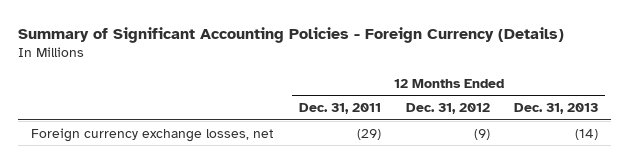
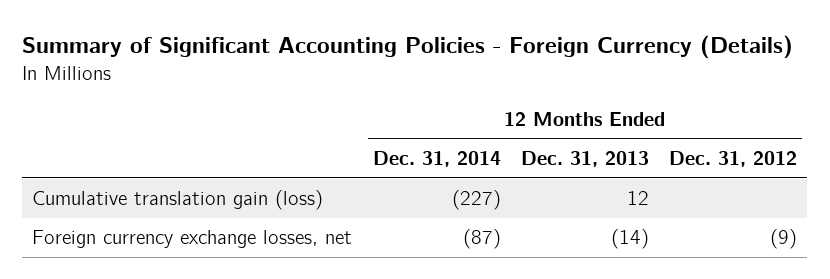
[298,103,381,115] Dec. 31, 2011 -> none
none -> [372,151,501,168] Dec. 31, 2014
none -> [32,190,324,211] Cumulative translation gain (loss)

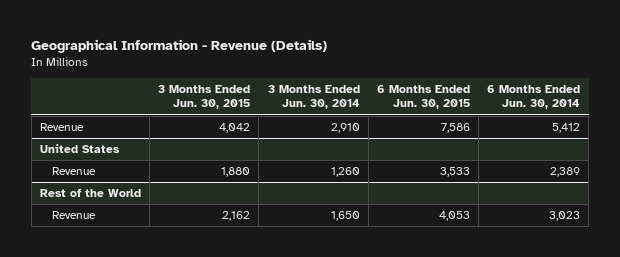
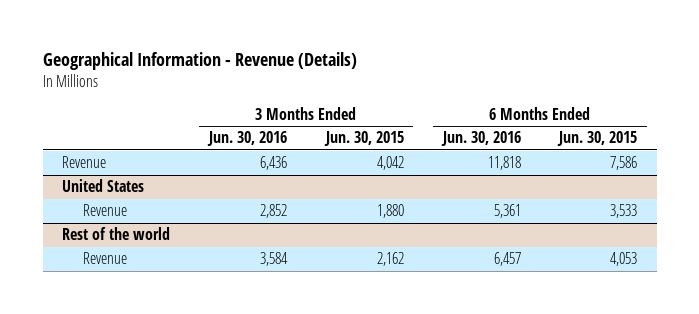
[267,84,360,110] 3 Months Ended Jun. 30, 2014 -> none
[487,84,581,110] 6 Months Ended Jun. 30, 2014 -> none
none -> [206,131,287,147] Jun. 30, 2016
none -> [440,131,521,147] Jun. 30, 2016
[39,188,141,198] Rest of the World -> [61,227,170,241] Rest of the world

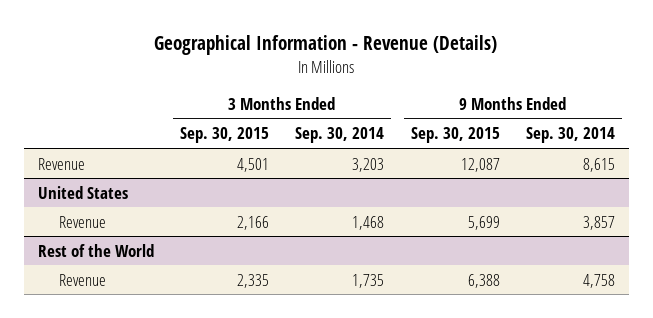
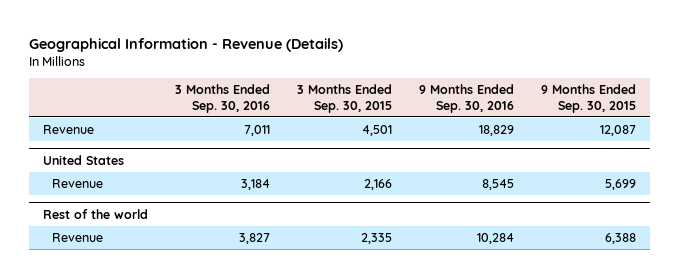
[295,127,385,144] Sep. 30, 2014 -> none
[526,127,616,144] Sep. 30, 2014 -> none
none -> [174,84,270,113] 3 Months Ended Sep. 30, 2016
none -> [419,84,515,113] 9 Months Ended Sep. 30, 2016
[37,243,154,257] Rest of the World -> [42,208,148,219] Rest of the world

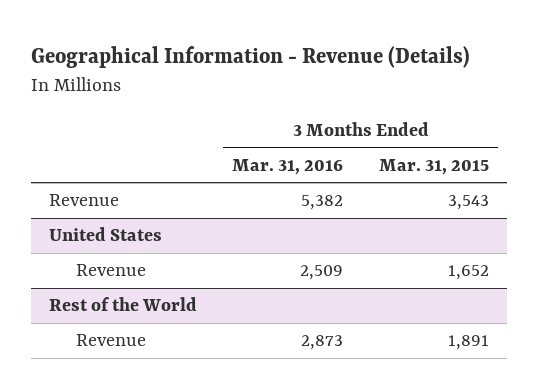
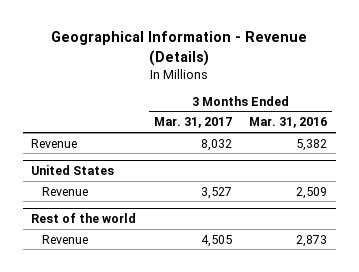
[378,158,489,175] Mar. 31, 2015 -> none
none -> [153,117,232,129] Mar. 31, 2017
[48,297,197,312] Rest of the World -> [31,213,137,224] Rest of the world

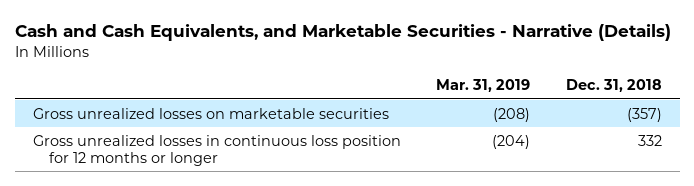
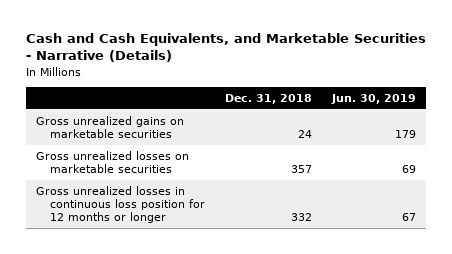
[436,79,531,93] Mar. 31, 2019 -> none
none -> [331,93,417,104] Jun. 30, 2019
none -> [35,115,184,138] Gross unrealized gains on marketable securities
[626,107,662,122] (357) -> [291,164,313,173] 357

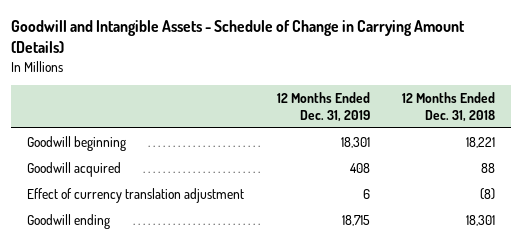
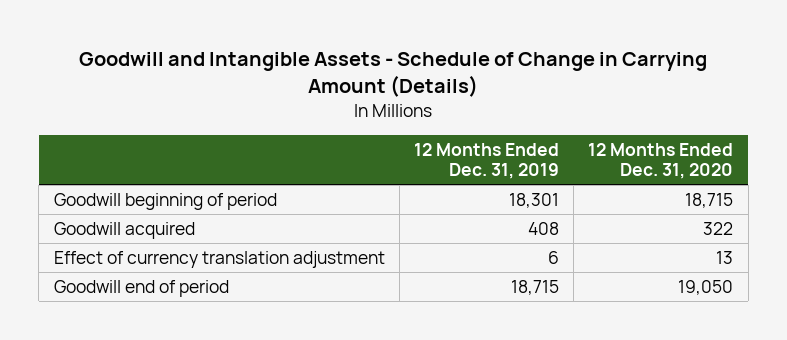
[401,92,495,122] 12 Months Ended Dec. 31, 2018 -> none
none -> [588,142,734,180] 12 Months Ended Dec. 31, 2020
[27,136,127,152] Goodwill beginning -> [53,192,277,210] Goodwill beginning of period
[27,214,111,230] Goodwill ending -> [53,279,229,297] Goodwill end of period

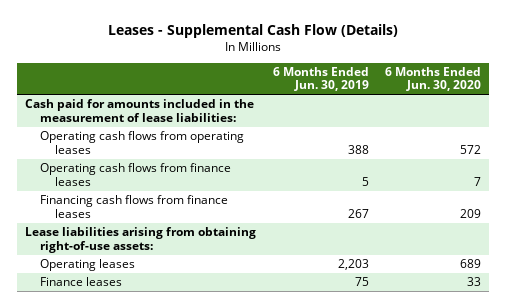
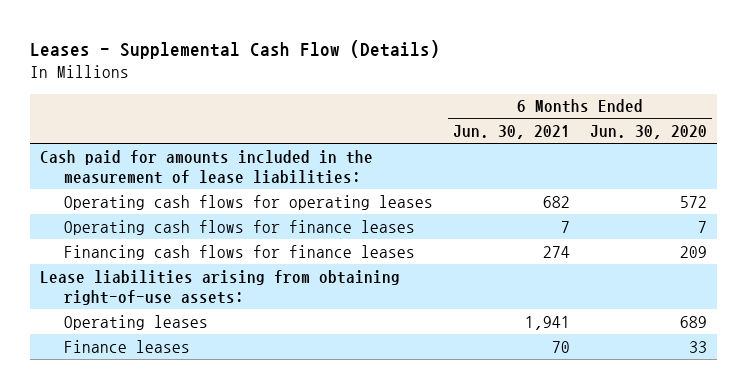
[272,66,369,92] 6 Months Ended Jun. 30, 2019 -> none
none -> [452,125,570,140] Jun. 30, 2021
[40,131,245,154] Operating cash flows from operating leases -> [63,194,433,210] Operating cash flows for operating leases
[40,163,232,186] Operating cash flows from finance leases -> [63,219,415,235] Operating cash flows for finance leases
[40,195,229,218] Financing cash flows from finance leases -> [63,244,415,260] Financing cash flows for finance leases

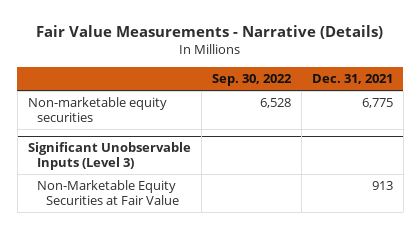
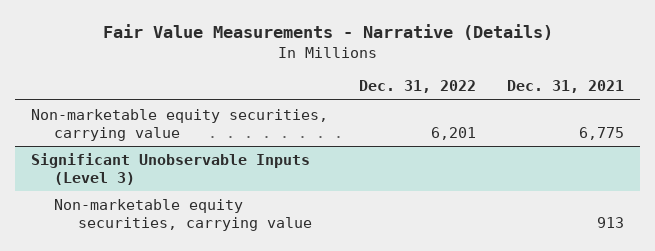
[211,74,292,87] Sep. 30, 2022 -> none
none -> [359,80,477,94] Dec. 31, 2022
[27,96,167,122] Non-marketable equity securities -> [30,108,328,142] Non-marketable equity securities, carrying value
[36,179,179,205] Non-Marketable Equity Securities at Fair Value -> [54,198,312,232] Non-marketable equity securities, carrying value

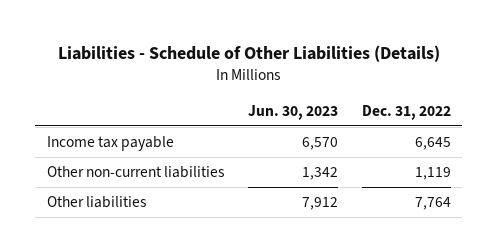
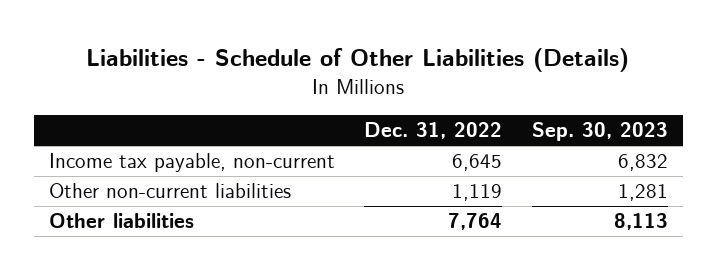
[248,104,339,120] Jun. 30, 2023 -> none
none -> [531,122,668,142] Sep. 30, 2023
[47,136,175,152] Income tax payable -> [48,153,335,173] Income tax payable, non-current

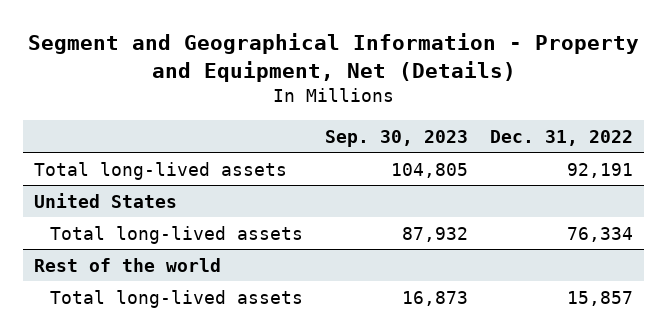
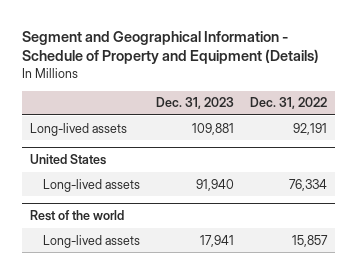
[27,33,639,83] Segment and Geographical Information - Property and Equipment, Net (Details) -> [22,30,320,65] Segment and Geographical Information - Schedule of Property and Equipment (Details)
[324,129,468,147] Sep. 30, 2023 -> none
none -> [155,97,234,110] Dec. 31, 2023
[34,161,288,180] Total long-lived assets -> [29,122,127,136] Long-lived assets
[49,225,303,244] Total long-lived assets -> [42,178,140,192] Long-lived assets
[49,289,303,308] Total long-lived assets -> [42,234,140,248] Long-lived assets

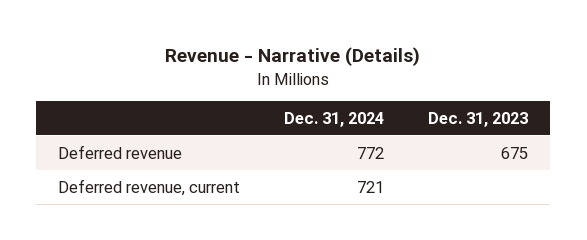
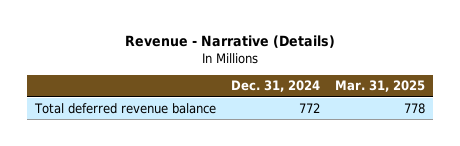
[428,111,529,127] Dec. 31, 2023 -> none
none -> [335,80,426,93] Mar. 31, 2025
[58,178,241,196] Deferred revenue, current -> none
[58,144,183,159] Deferred revenue -> [33,103,216,115] Total deferred revenue balance

